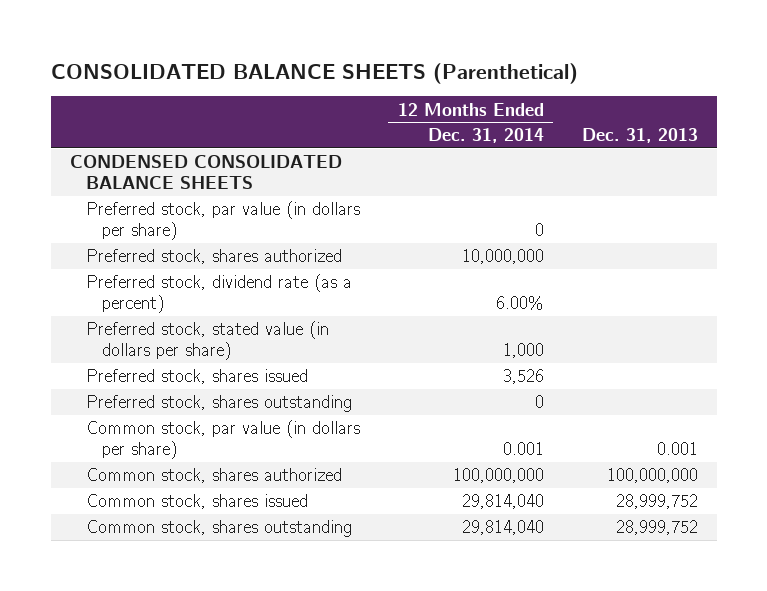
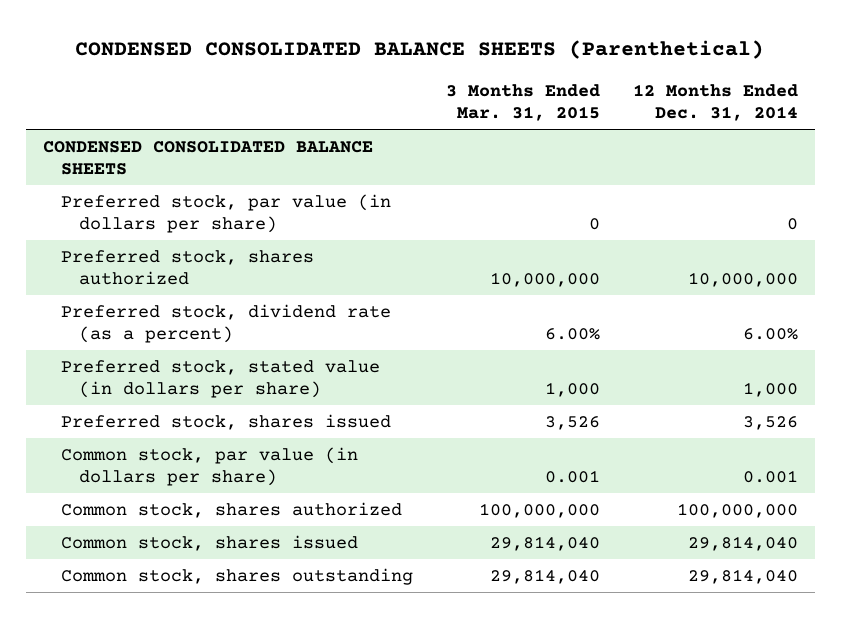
[50,62,578,84] CONSOLIDATED BALANCE SHEETS (Parenthetical) -> [75,40,765,60] CONDENSED CONSOLIDATED BALANCE SHEETS (Parenthetical)
[581,128,698,144] Dec. 31, 2013 -> none
none -> [445,83,600,122] 3 Months Ended Mar. 31, 2015
[85,395,352,413] Preferred stock, shares outstanding -> none

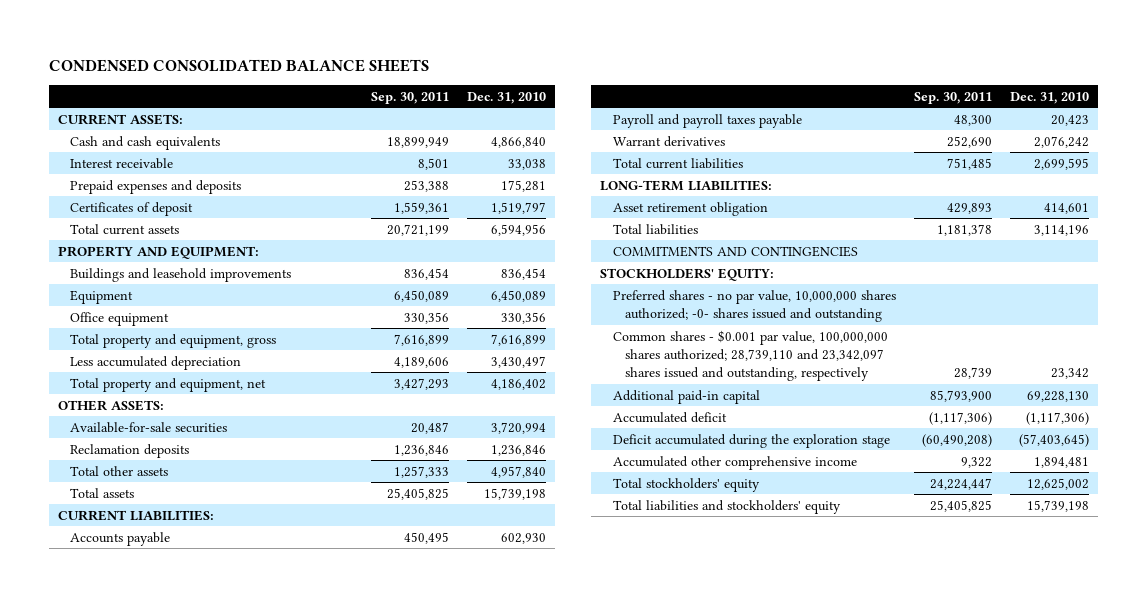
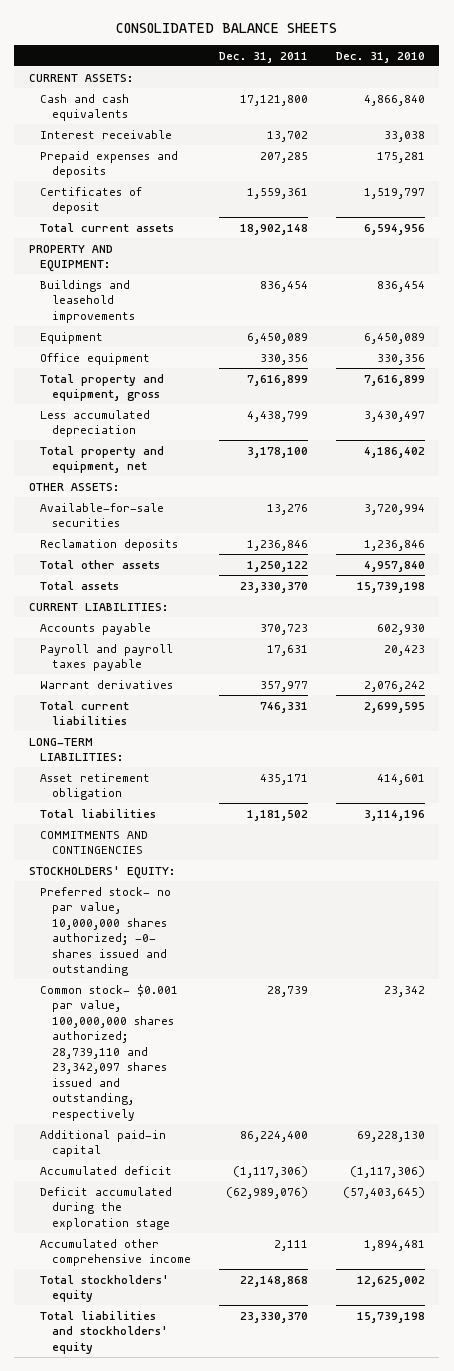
[48,58,429,72] CONDENSED CONSOLIDATED BALANCE SHEETS -> [115,23,337,34] CONSOLIDATED BALANCE SHEETS
[371,91,450,104] Sep. 30, 2011 -> none
none -> [218,51,308,63] Dec. 31, 2011
[612,289,896,323] Preferred shares - no par value, 10,000,000 shares authorized; -0- shares issued and outstanding -> [40,886,172,977] Preferred stock- no par value, 10,000,000 shares authorized; -0- shares issued and outstanding
[612,329,888,382] Common shares - $0.001 par value, 100,000,000 shares authorized; 28,739,110 and 23,342,097 shares issued and outstanding, respectively -> [40,983,179,1121] Common stock- $0.001 par value, 100,000,000 shares authorized; 28,739,110 and 23,342,097 shares issued and outstanding, respectively

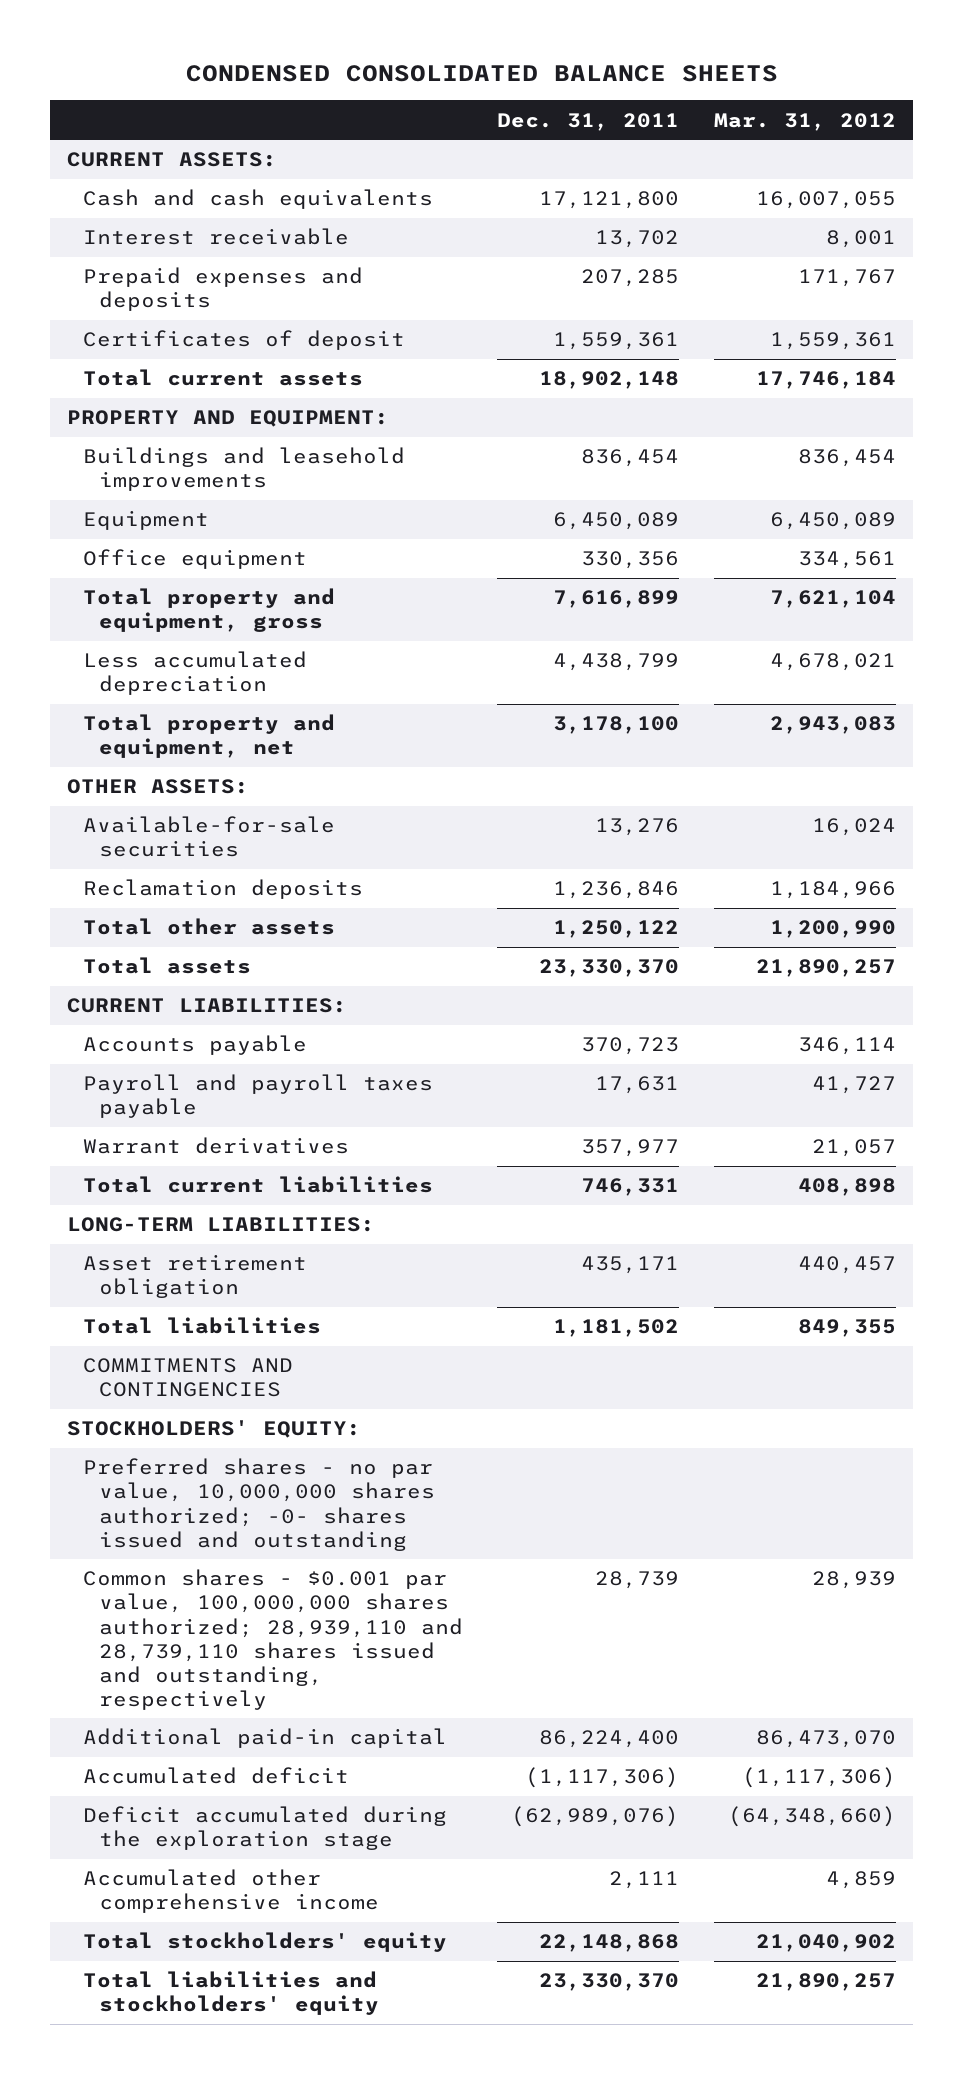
[115,23,337,34] CONSOLIDATED BALANCE SHEETS -> [185,64,778,82] CONDENSED CONSOLIDATED BALANCE SHEETS
[336,51,426,63] Dec. 31, 2010 -> none
none -> [713,112,896,131] Mar. 31, 2012
[40,886,172,977] Preferred stock- no par value, 10,000,000 shares authorized; -0- shares issued and outstanding -> [82,1458,435,1551] Preferred shares - no par value, 10,000,000 shares authorized; -0- shares issued and outstanding
[40,983,179,1121] Common stock- $0.001 par value, 100,000,000 shares authorized; 28,739,110 and 23,342,097 shares issued and outstanding, respectively -> [82,1569,463,1710] Common shares - $0.001 par value, 100,000,000 shares authorized; 28,939,110 and 28,739,110 shares issued and outstanding, respectively

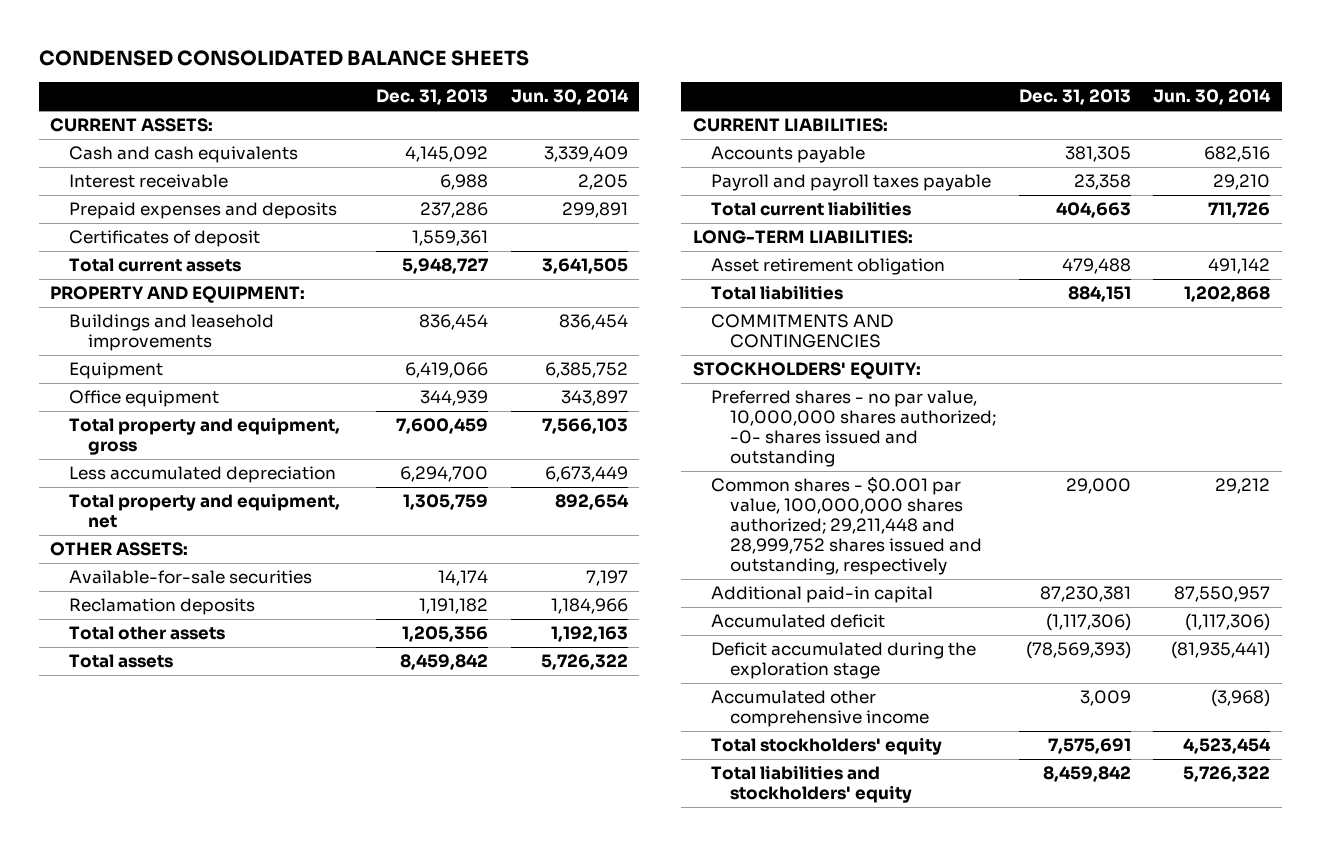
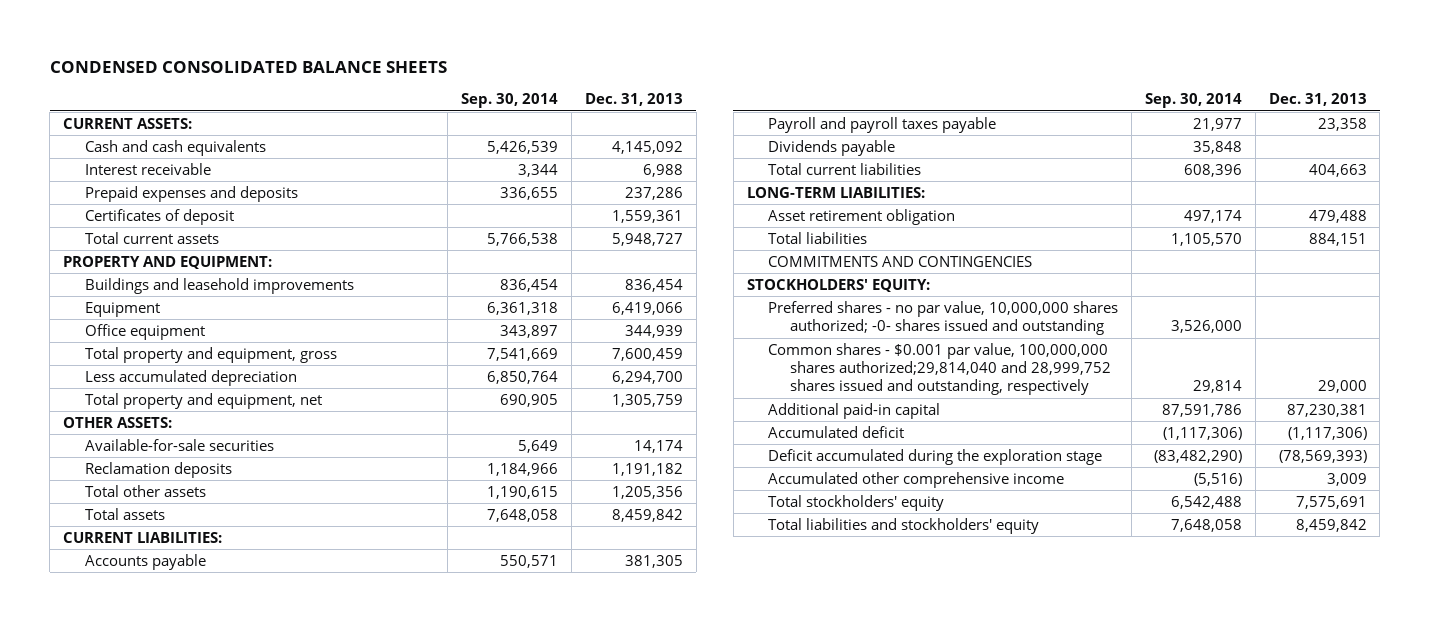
[510,89,629,106] Jun. 30, 2014 -> none
none -> [461,93,559,109] Sep. 30, 2014
none -> [768,139,896,156] Dividends payable
[711,476,983,576] Common shares - $0.001 par value, 100,000,000 shares authorized; 29,211,448 and 28,999,752 shares issued and outstanding, respectively -> [768,342,1111,396] Common shares - $0.001 par value, 100,000,000 shares authorized;29,814,040 and 28,999,752 shares issued and outstanding, respectively

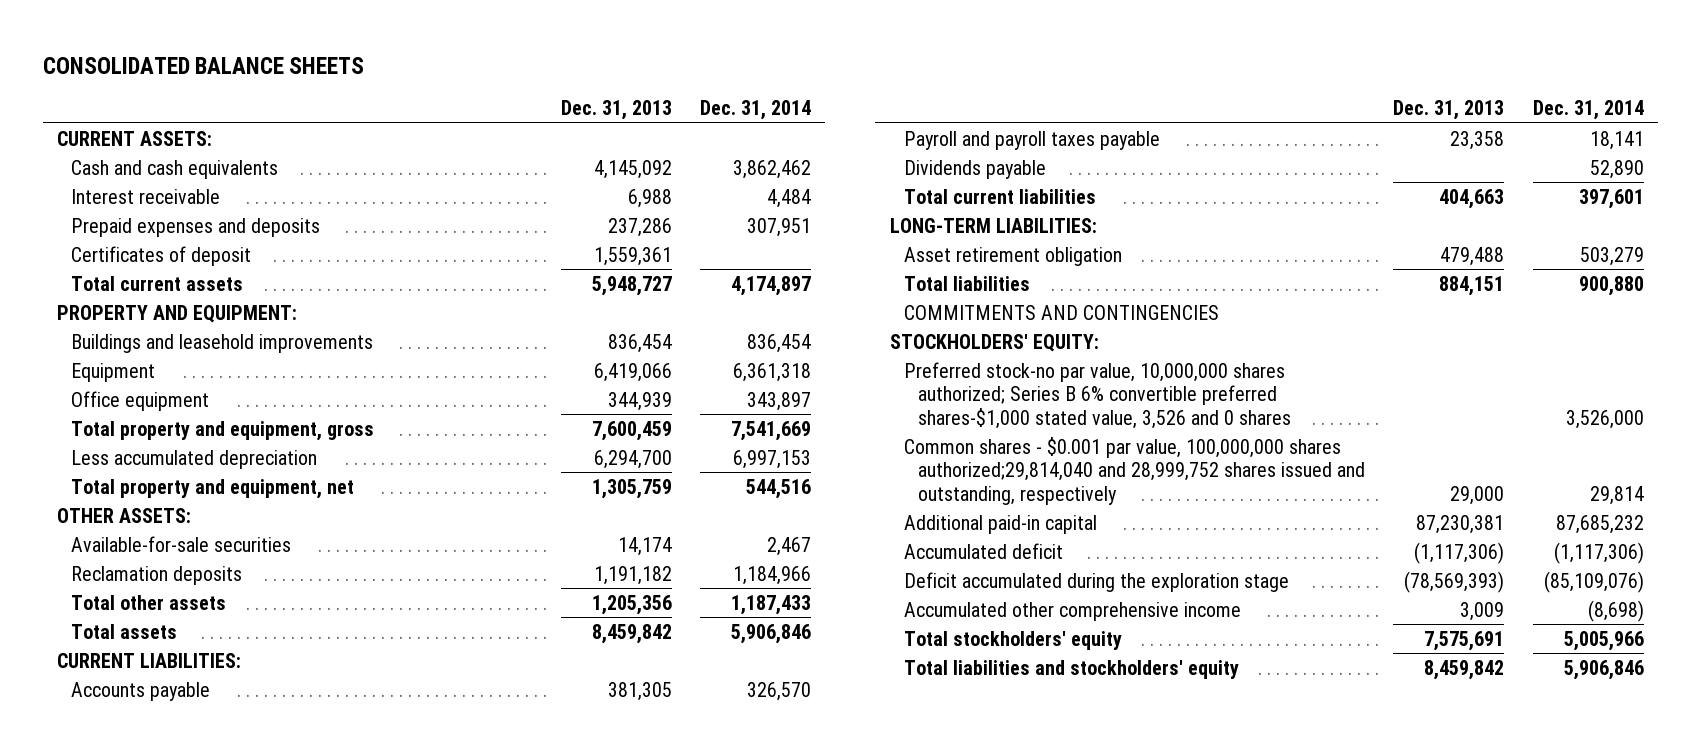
[49,60,447,73] CONDENSED CONSOLIDATED BALANCE SHEETS -> [42,56,364,74] CONSOLIDATED BALANCE SHEETS
[461,93,559,109] Sep. 30, 2014 -> none
none -> [700,100,812,121] Dec. 31, 2014
[768,300,1119,336] Preferred shares - no par value, 10,000,000 shares authorized; -0- shares issued and outstanding -> [903,361,1291,429] Preferred stock-no par value, 10,000,000 shares authorized; Series B 6% convertible preferred shares-$1,000 stated value, 3,526 and 0 shares

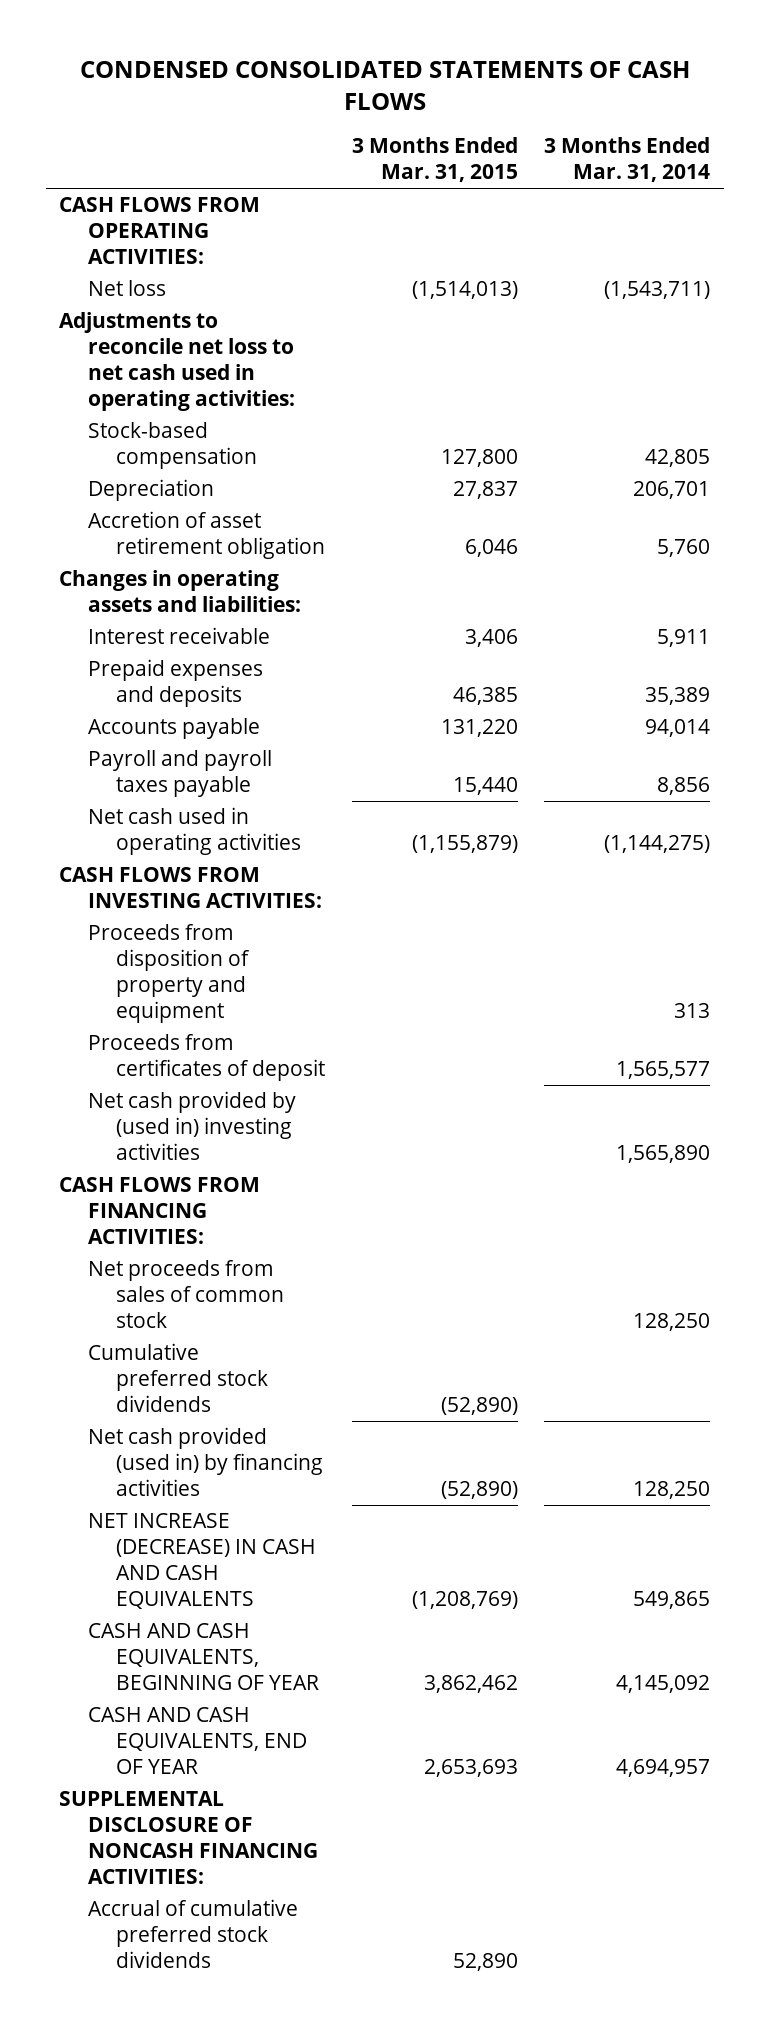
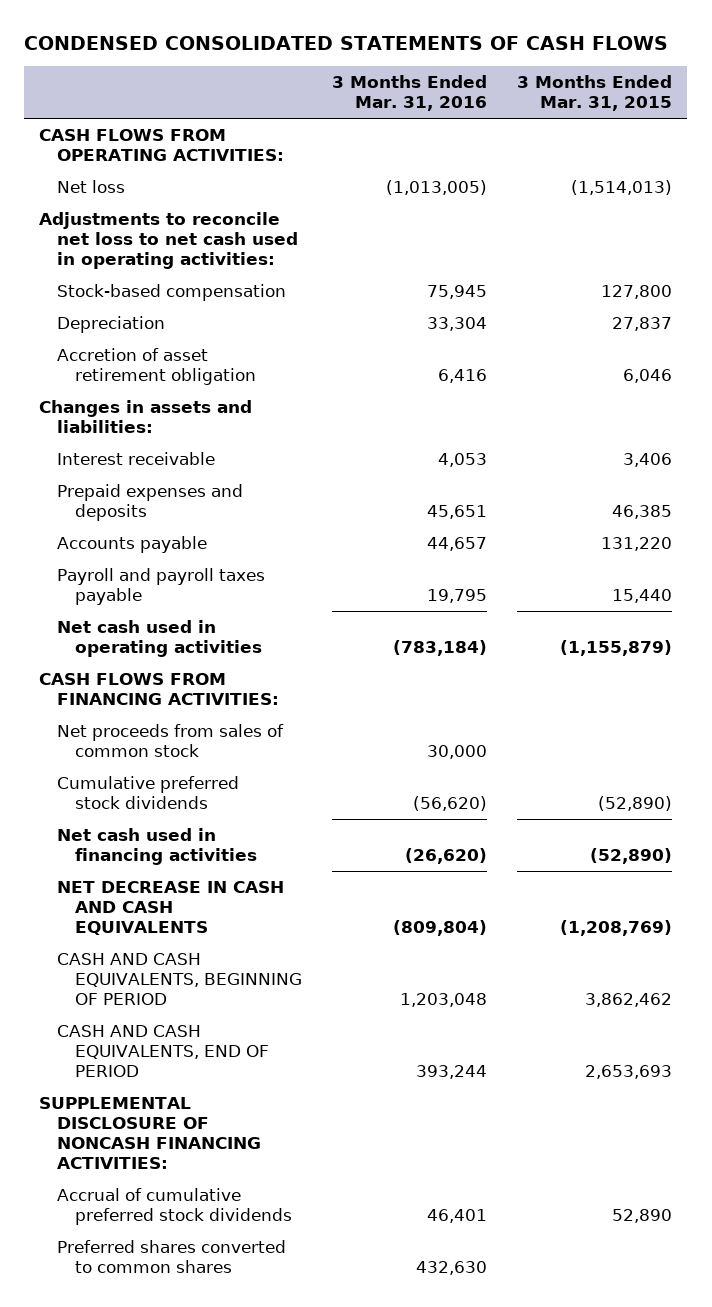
[544,137,711,183] 3 Months Ended Mar. 31, 2014 -> none
none -> [332,75,488,112] 3 Months Ended Mar. 31, 2016
[59,570,301,613] Changes in operating assets and liabilities: -> [39,400,253,434] Changes in assets and liabilities:
[59,867,322,909] CASH FLOWS FROM INVESTING ACTIVITIES: -> none
[87,924,250,1024] Proceeds from disposition of property and equipment -> none
[87,1034,325,1082] Proceeds from certificates of deposit -> none
[87,1091,296,1161] Net cash provided by (used in) investing activities -> none
[87,1427,323,1497] Net cash provided (used in) by financing activities -> [57,828,258,866] Net cash used in financing activities
[87,1513,316,1610] NET INCREASE (DECREASE) IN CASH AND CASH EQUIVALENTS -> [57,881,285,936] NET DECREASE IN CASH AND CASH EQUIVALENTS
[87,1623,319,1691] CASH AND CASH EQUIVALENTS, BEGINNING OF YEAR -> [57,953,303,1006] CASH AND CASH EQUIVALENTS, BEGINNING OF PERIOD
[87,1707,307,1775] CASH AND CASH EQUIVALENTS, END OF YEAR -> [57,1025,270,1078] CASH AND CASH EQUIVALENTS, END OF PERIOD
none -> [57,1240,287,1274] Preferred shares converted to common shares

